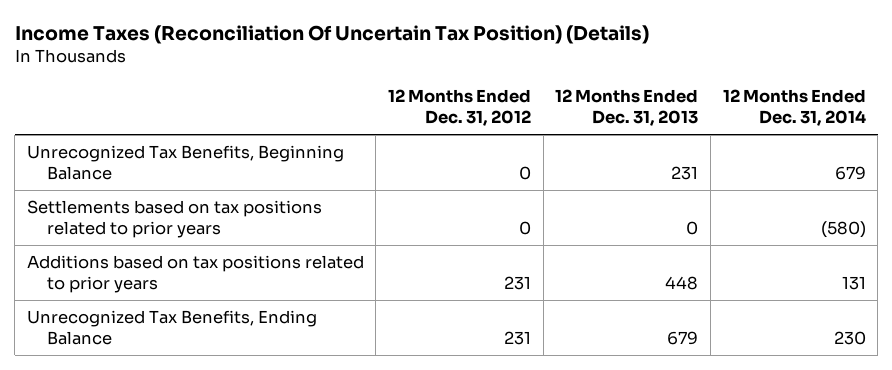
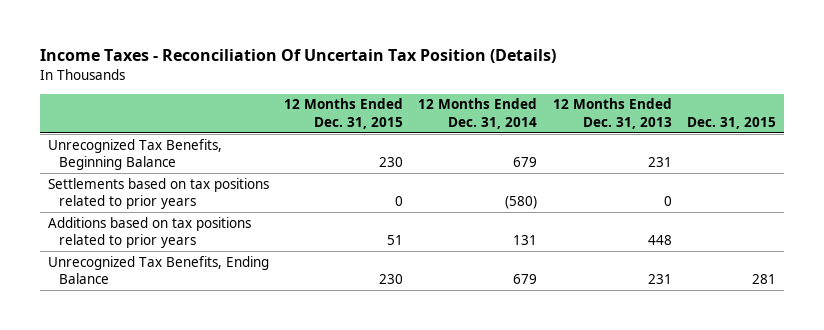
[14,25,649,45] Income Taxes (Reconciliation Of Uncertain Tax Position) (Details) -> [39,49,556,64] Income Taxes - Reconciliation Of Uncertain Tax Position (Details)
[388,89,532,127] 12 Months Ended Dec. 31, 2012 -> none
none -> [283,98,403,130] 12 Months Ended Dec. 31, 2015
none -> [686,117,776,130] Dec. 31, 2015
[667,331,699,346] 679 -> [647,274,672,285] 231
[833,331,866,346] 230 -> [513,274,538,285] 679

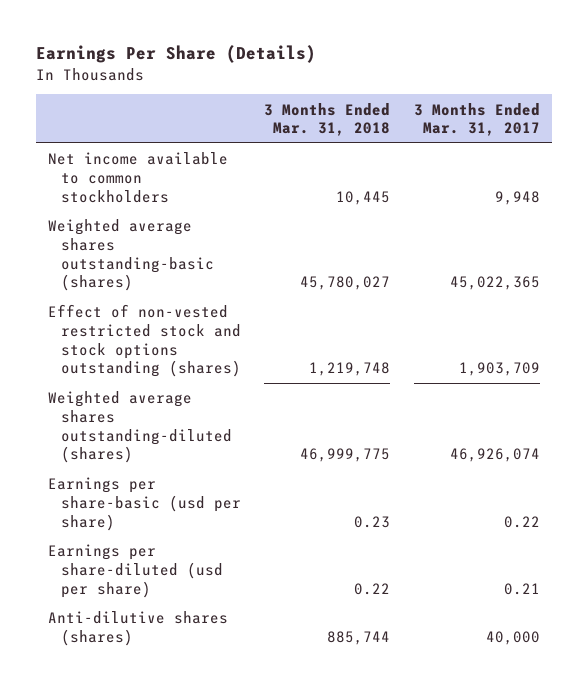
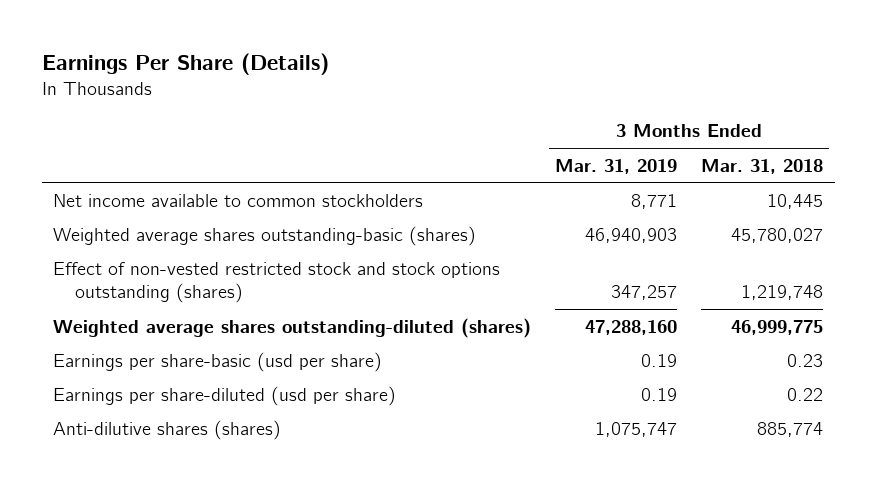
[414,102,541,137] 3 Months Ended Mar. 31, 2017 -> none
none -> [555,158,678,174] Mar. 31, 2019
[327,630,391,645] 885,744 -> [756,421,823,437] 885,774

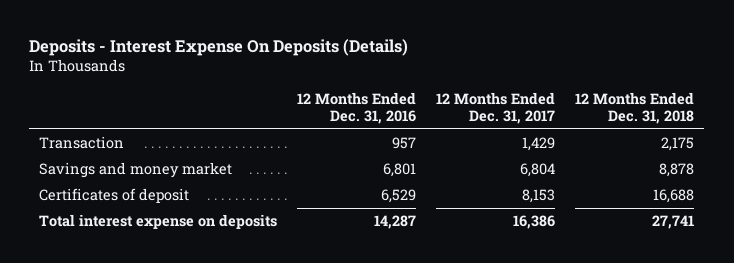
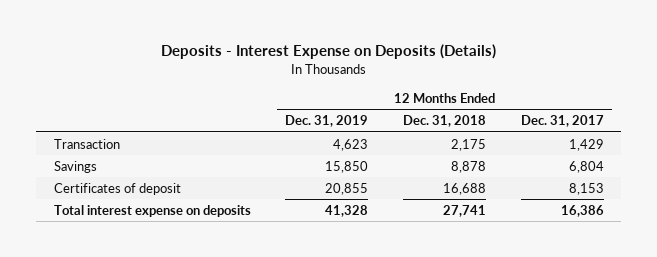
[29,38,409,56] Deposits - Interest Expense On Deposits (Details) -> [160,44,496,60] Deposits - Interest Expense on Deposits (Details)
[297,91,417,124] 12 Months Ended Dec. 31, 2016 -> none
none -> [285,115,369,128] Dec. 31, 2019
[39,162,233,179] Savings and money market -> [53,160,97,173] Savings

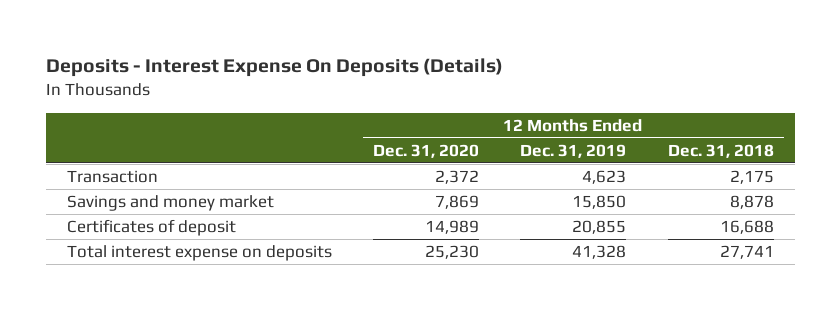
[160,44,496,60] Deposits - Interest Expense on Deposits (Details) -> [45,58,503,78] Deposits - Interest Expense On Deposits (Details)
[520,115,604,128] Dec. 31, 2017 -> none
none -> [372,143,479,158] Dec. 31, 2020
[53,160,97,173] Savings -> [66,195,274,212] Savings and money market

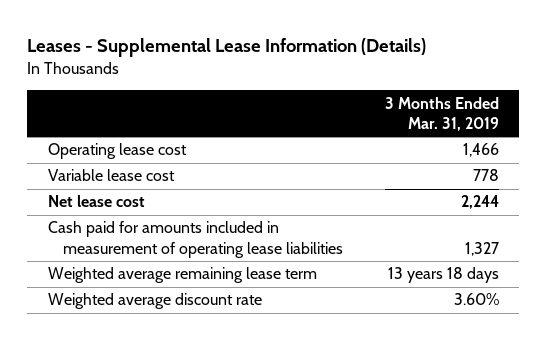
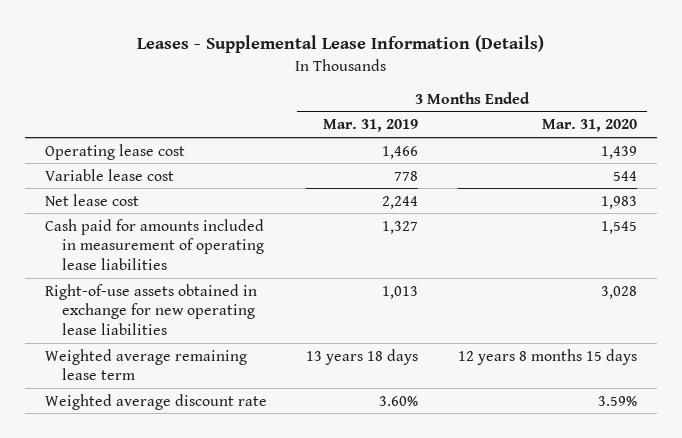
none -> [542,119,638,133] Mar. 31, 2020
none -> [44,283,257,336] Right-of-use assets obtained in exchange for new operating lease liabilities

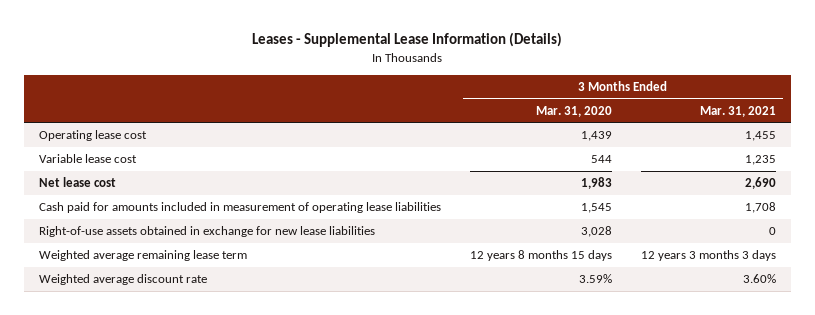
[323,119,419,133] Mar. 31, 2019 -> none
none -> [700,105,777,117] Mar. 31, 2021
[44,283,257,336] Right-of-use assets obtained in exchange for new operating lease liabilities -> [38,226,375,238] Right-of-use assets obtained in exchange for new lease liabilities

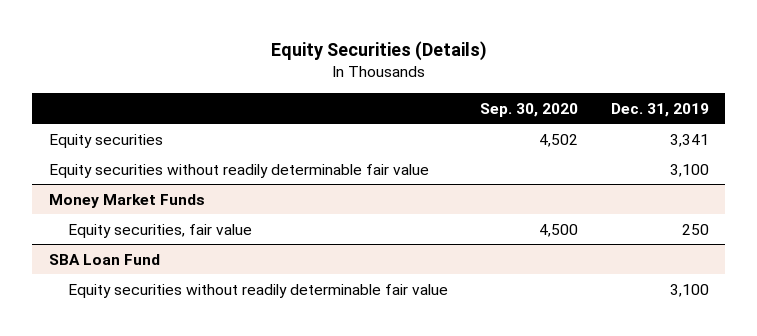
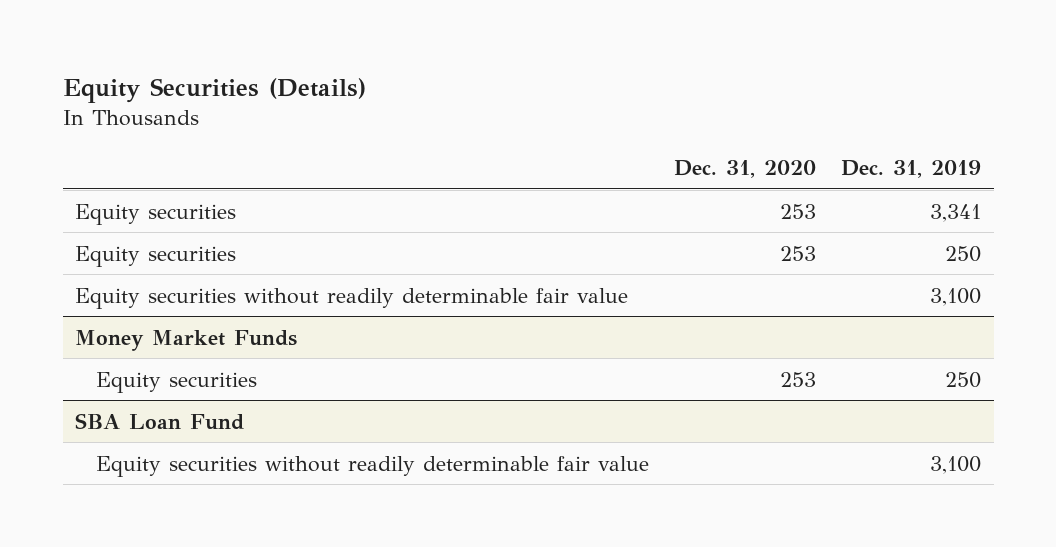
[480,102,579,117] Sep. 30, 2020 -> none
none -> [674,159,817,178] Dec. 31, 2020
none -> [75,245,237,267] Equity securities
[67,223,252,238] Equity securities, fair value -> [96,371,258,393] Equity securities

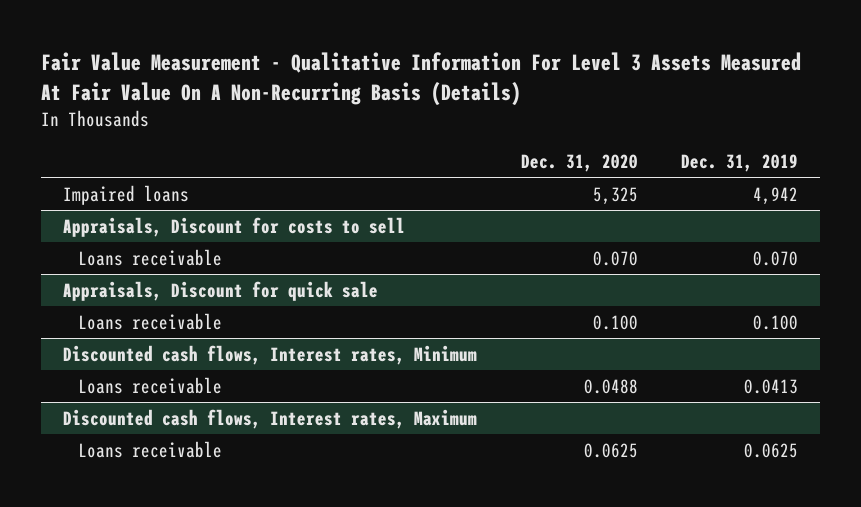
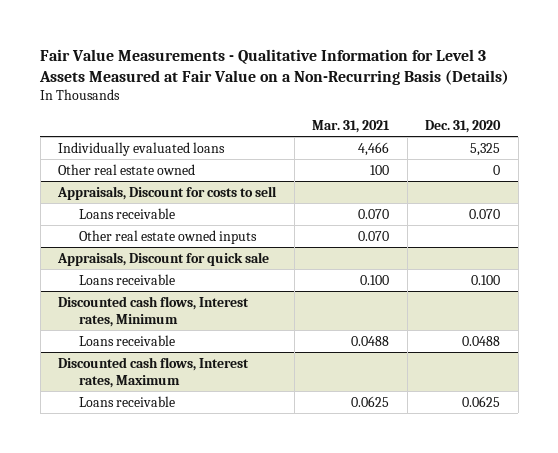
[40,52,801,107] Fair Value Measurement - Qualitative Information For Level 3 Assets Measured At Fair Value On A Non-Recurring Basis (Details) -> [39,49,510,86] Fair Value Measurements - Qualitative Information for Level 3 Assets Measured at Fair Value on a Non-Recurring Basis (Details)
[681,153,799,172] Dec. 31, 2019 -> none
none -> [312,119,391,133] Mar. 31, 2021
[62,184,189,205] Impaired loans -> [58,141,226,156] Individually evaluated loans
none -> [58,163,196,175] Other real estate owned
none -> [78,229,257,244] Other real estate owned inputs

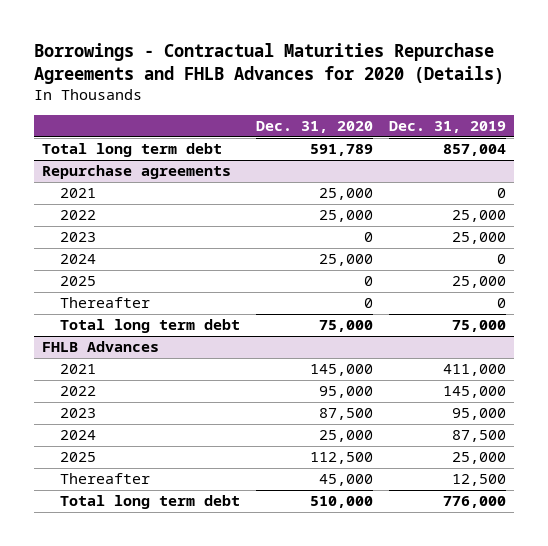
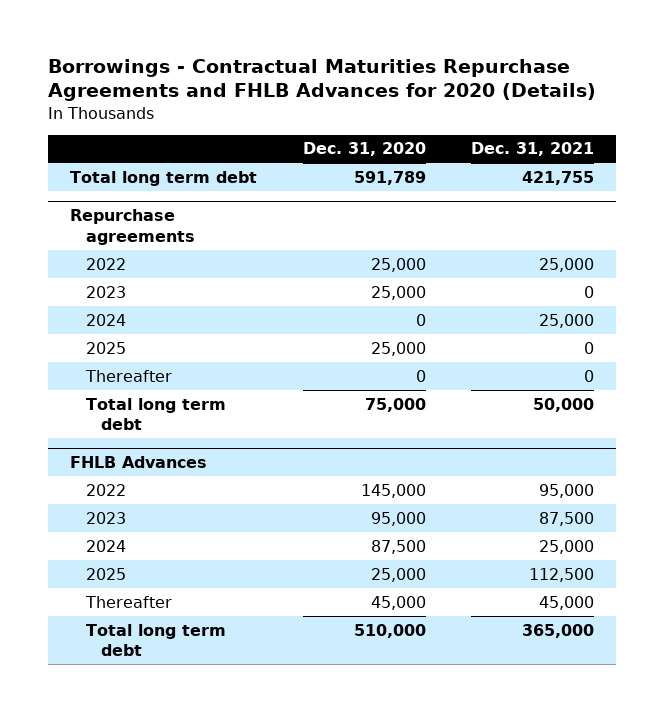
[389,120,507,133] Dec. 31, 2019 -> none
none -> [470,142,594,157] Dec. 31, 2021
[60,188,97,199] 2021 -> none
[364,232,374,243] 0 -> [370,285,426,300] 25,000
[319,254,374,267] 25,000 -> [415,313,426,326] 0
[364,276,374,287] 0 -> [370,341,426,356] 25,000
[60,452,97,463] 2025 -> none
[60,364,97,375] 2021 -> [85,483,126,496] 2022
[60,386,97,397] 2022 -> [85,511,126,524] 2023
[60,408,97,419] 2023 -> [85,539,126,552] 2024
[60,430,97,441] 2024 -> [85,567,126,580] 2025

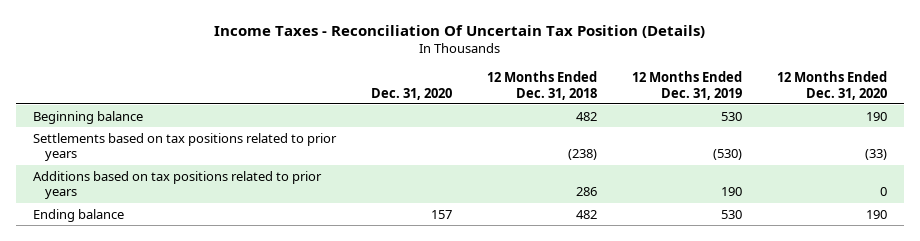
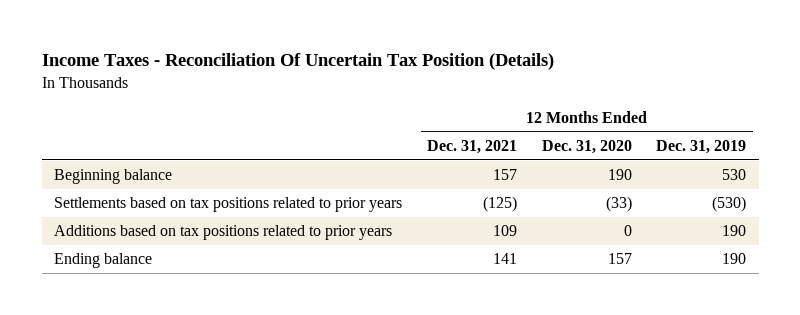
[371,87,453,100] Dec. 31, 2020 -> none
[486,70,597,100] 12 Months Ended Dec. 31, 2018 -> none
none -> [426,140,517,155] Dec. 31, 2021
[720,209,742,219] 530 -> [722,253,747,265] 190
[865,209,887,219] 190 -> [607,253,632,265] 157

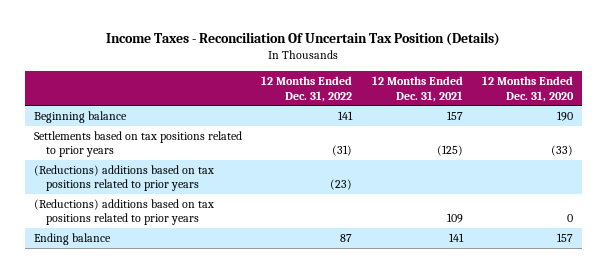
[656,140,747,155] Dec. 31, 2019 -> none
none -> [261,76,353,102] 12 Months Ended Dec. 31, 2022
none -> [34,164,215,192] (Reductions) additions based on tax positions related to prior years
[53,225,392,241] Additions based on tax positions related to prior years -> [34,198,215,226] (Reductions) additions based on tax positions related to prior years

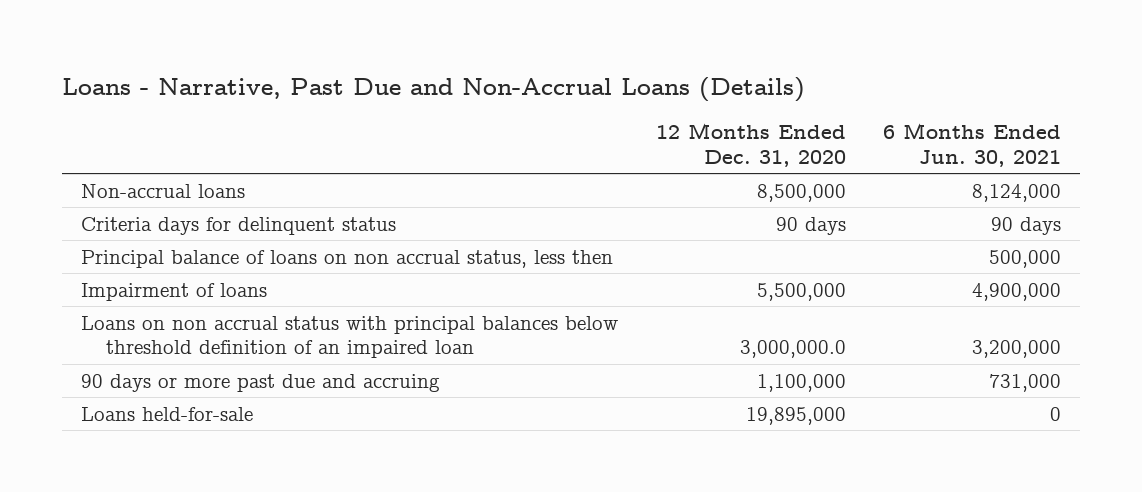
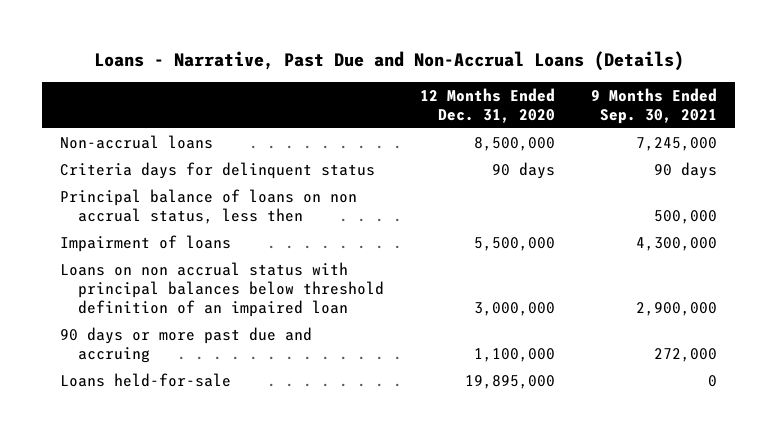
[883,123,1062,167] 6 Months Ended Jun. 30, 2021 -> none
none -> [590,87,717,124] 9 Months Ended Sep. 30, 2021
[739,340,846,359] 3,000,000.0 -> [473,301,555,316] 3,000,000

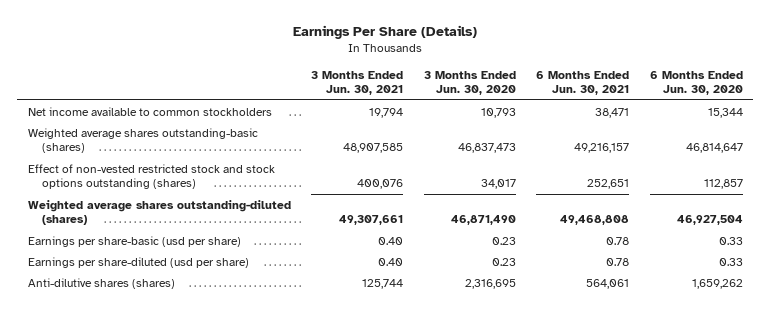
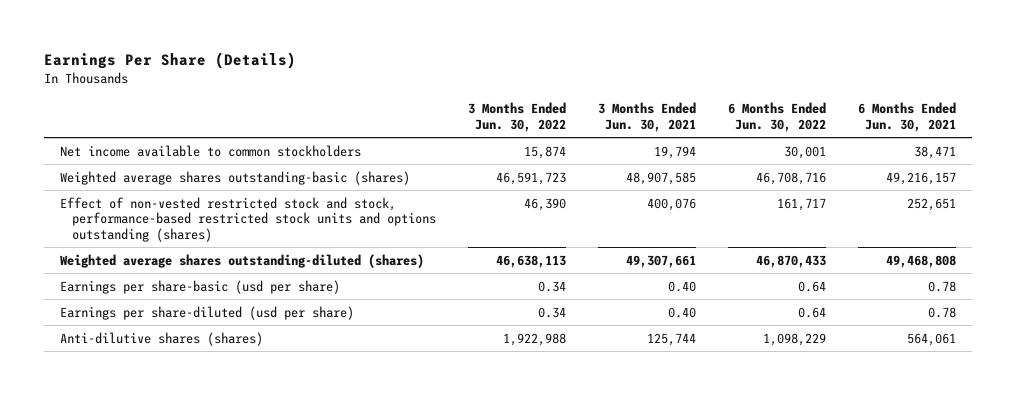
[423,71,516,96] 3 Months Ended Jun. 30, 2020 -> none
[649,71,743,96] 6 Months Ended Jun. 30, 2020 -> none
none -> [467,102,566,133] 3 Months Ended Jun. 30, 2022
none -> [727,102,826,133] 6 Months Ended Jun. 30, 2022
[27,163,275,190] Effect of non-vested restricted stock and stock options outstanding (shares) -> [60,196,436,243] Effect of non-vested restricted stock and stock, performance-based restricted stock units and options outstanding (shares)

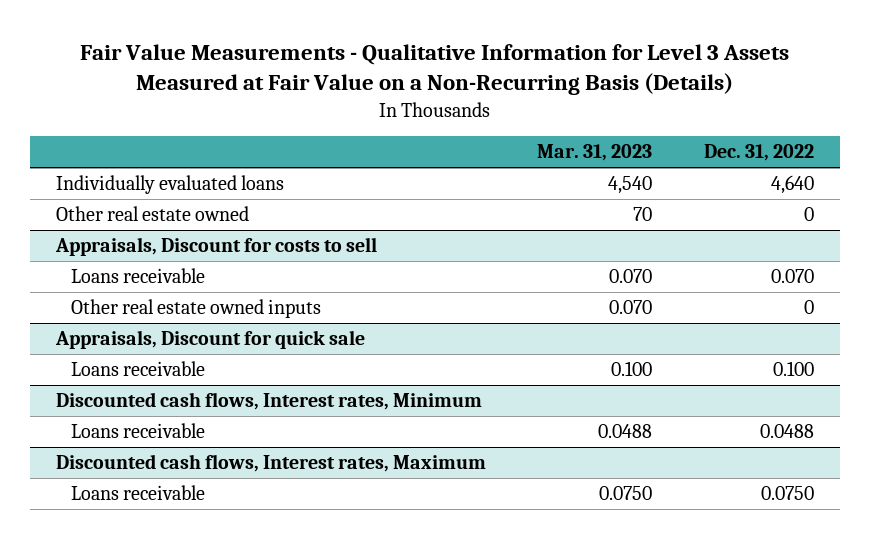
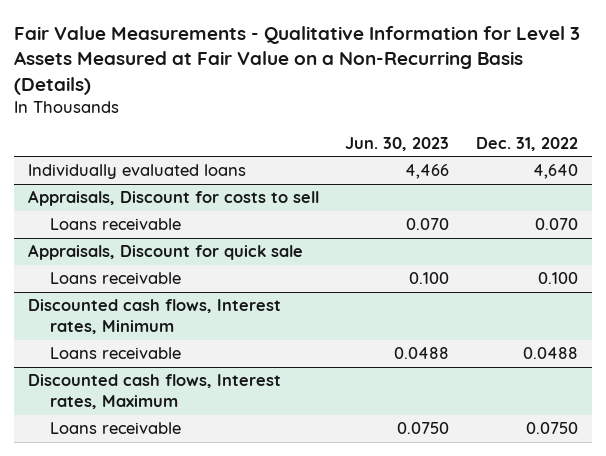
[537,144,653,162] Mar. 31, 2023 -> none
none -> [345,136,450,151] Jun. 30, 2023
[55,206,249,222] Other real estate owned -> none
[71,299,322,319] Other real estate owned inputs -> none

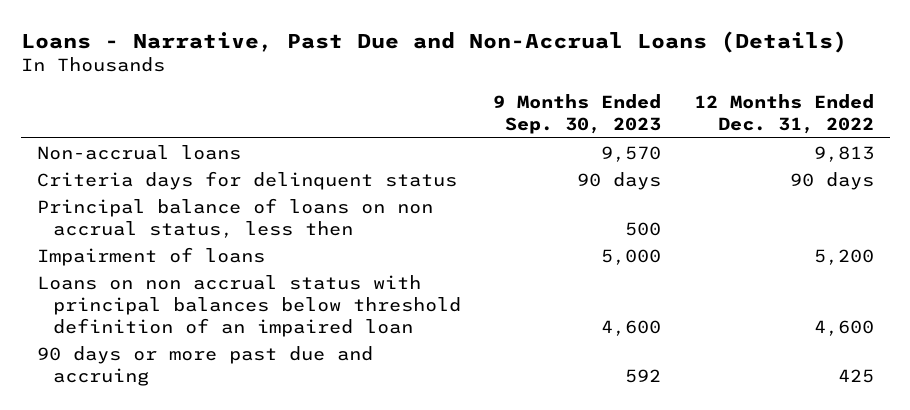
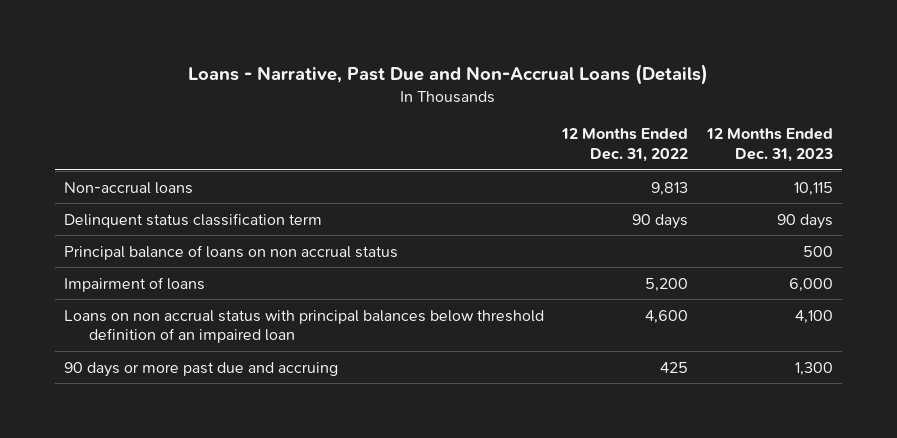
[493,94,662,135] 9 Months Ended Sep. 30, 2023 -> none
none -> [705,128,833,163] 12 Months Ended Dec. 31, 2023
[36,170,457,190] Criteria days for delinquent status -> [64,212,323,228] Delinquent status classification term
[36,197,433,238] Principal balance of loans on non accrual status, less then -> [64,244,399,260] Principal balance of loans on non accrual status

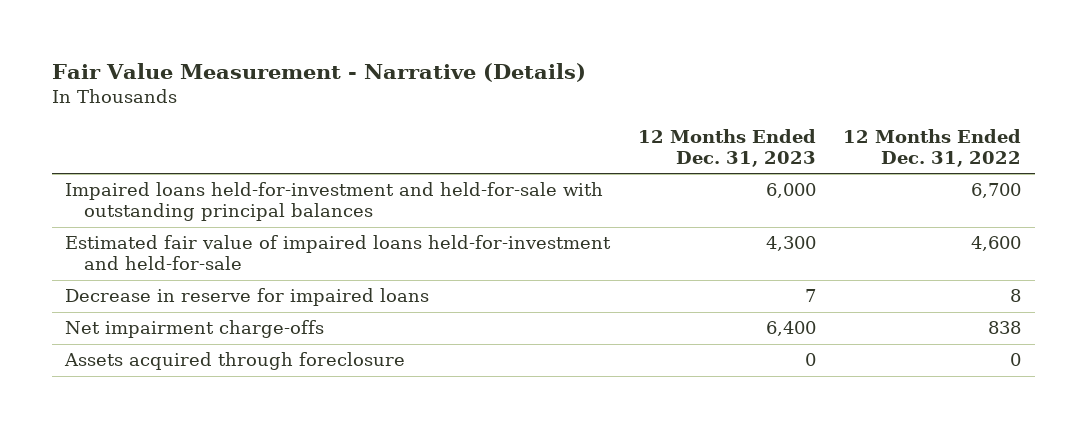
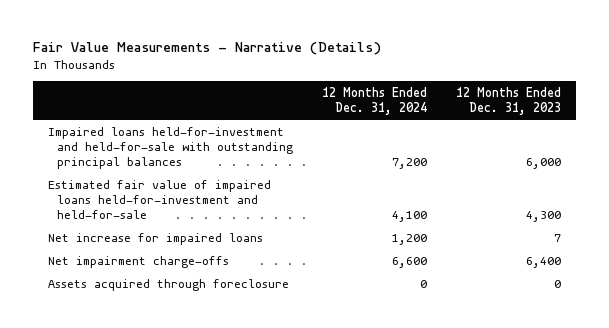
[51,62,586,82] Fair Value Measurement - Narrative (Details) -> [33,42,382,56] Fair Value Measurements - Narrative (Details)
[843,128,1022,167] 12 Months Ended Dec. 31, 2022 -> none
none -> [322,87,428,116] 12 Months Ended Dec. 31, 2024
[65,288,430,307] Decrease in reserve for impaired loans -> none
none -> [47,232,263,245] Net increase for impaired loans

